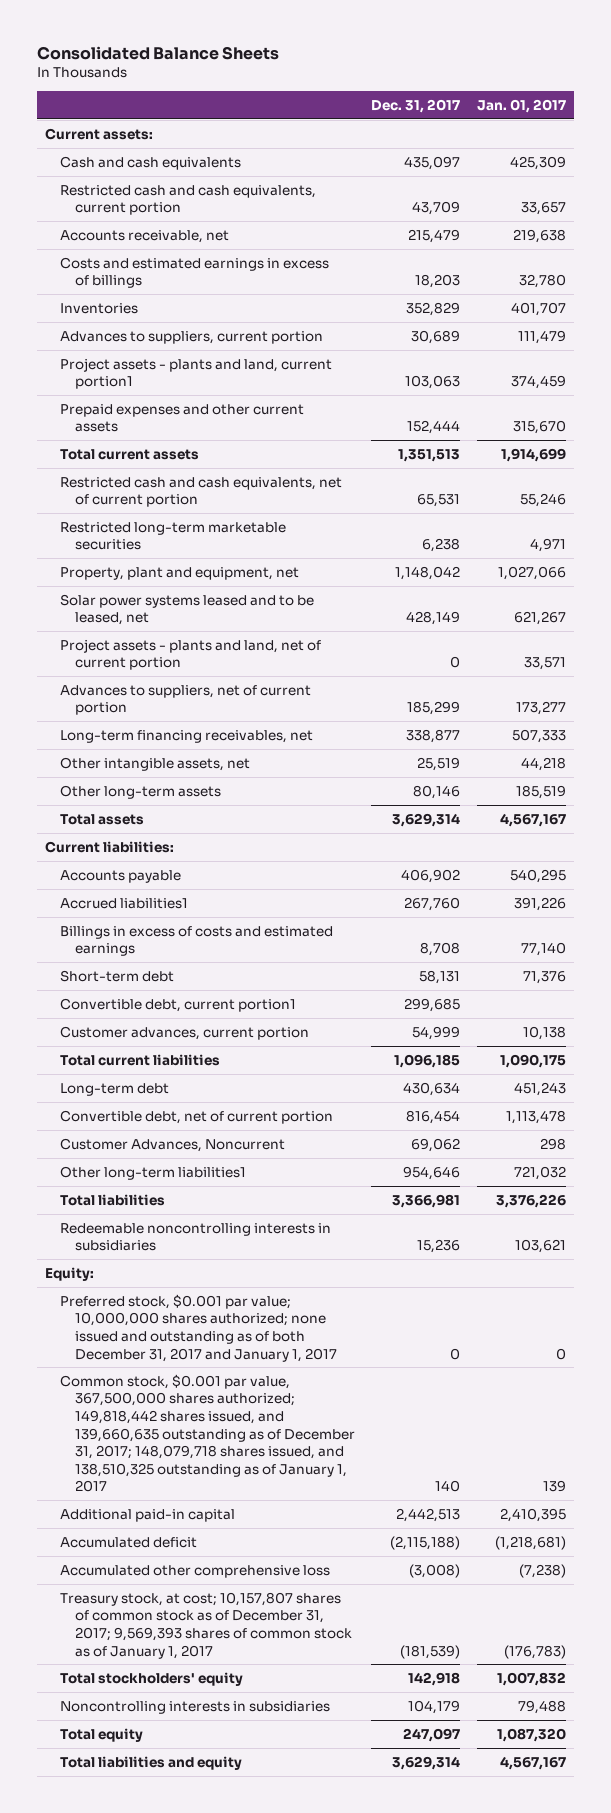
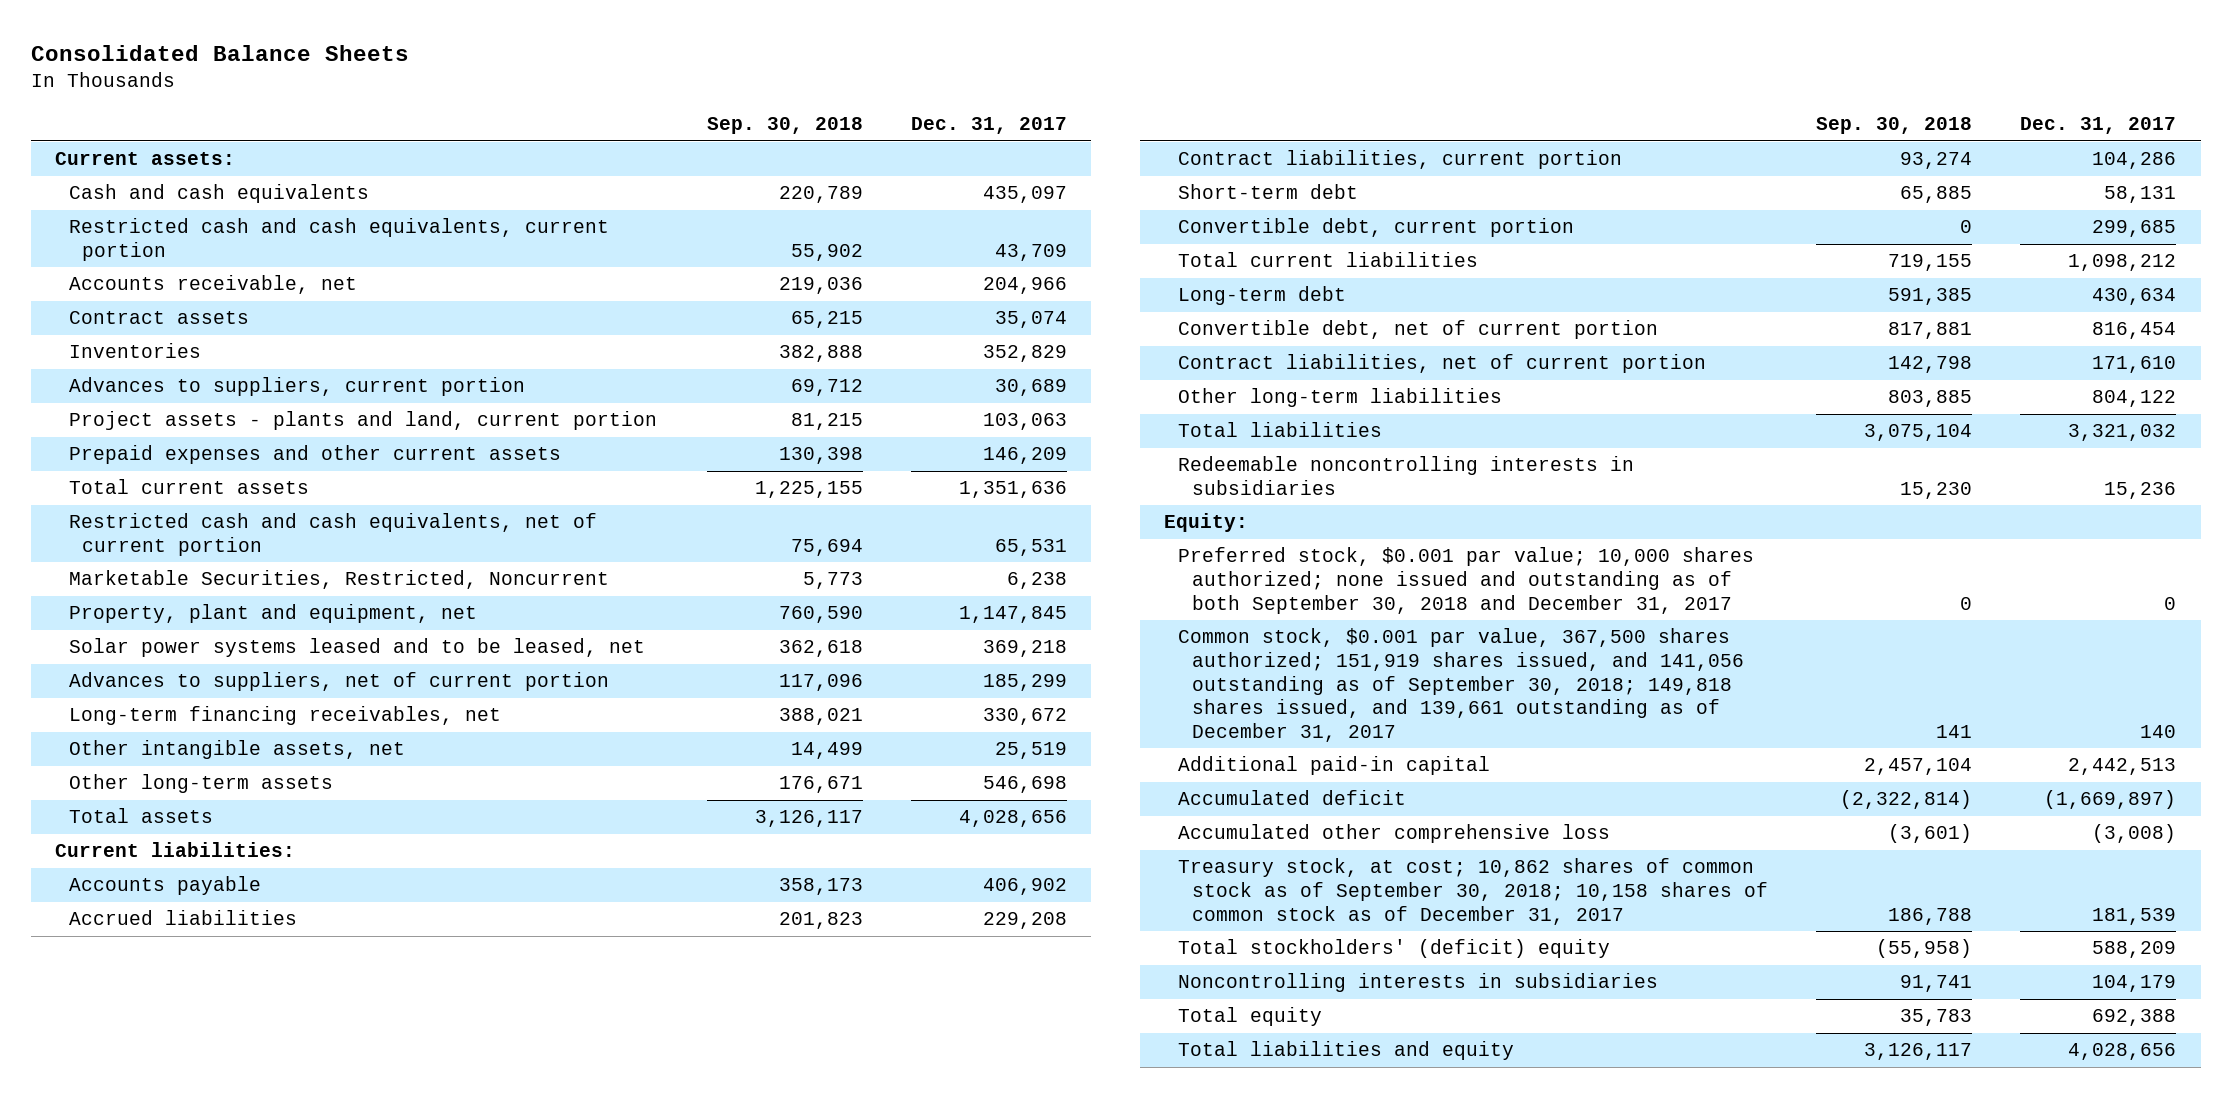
[476,98,566,113] Jan. 01, 2017 -> none
none -> [706,117,863,135] Sep. 30, 2018
[60,256,330,289] Costs and estimated earnings in excess of billings -> none
[408,228,461,243] 215,479 -> [983,277,1068,295] 204,966
none -> [68,311,249,325] Contract assets
[60,357,333,390] Project assets - plants and land, current portion1 -> [68,411,657,431] Project assets - plants and land, current portion
[407,420,461,435] 152,444 -> [983,447,1068,465] 146,209
[398,448,461,462] 1,351,513 -> [959,481,1068,499] 1,351,636
[60,638,322,671] Project assets - plants and land, net of current portion -> none
[60,521,287,551] Restricted long-term marketable securities -> [68,570,609,590] Marketable Securities, Restricted, Noncurrent
[395,565,461,580] 1,148,042 -> [959,606,1068,624] 1,147,845
[406,611,461,626] 428,149 -> [983,640,1068,658] 369,218
[406,728,461,743] 338,877 -> [983,708,1068,726] 330,672
[413,784,461,799] 80,146 -> [983,776,1068,794] 546,698
[392,812,461,827] 3,629,314 -> [959,810,1068,828] 4,028,656
[60,897,189,909] Accrued liabilities1 -> none
[60,925,334,957] Billings in excess of costs and estimated earnings -> none
none -> [68,910,297,926] Accrued liabilities
none -> [1177,150,1622,170] Contract liabilities, current portion
[60,1025,310,1040] Customer advances, current portion -> none
[60,997,297,1012] Convertible debt, current portion1 -> [1177,218,1574,238] Convertible debt, current portion
[394,1053,461,1068] 1,096,185 -> [2068,254,2177,272] 1,098,212
[60,1137,286,1152] Customer Advances, Noncurrent -> none
none -> [1177,354,1706,374] Contract liabilities, net of current portion
[60,1165,247,1180] Other long-term liabilities1 -> [1177,388,1502,408] Other long-term liabilities
[403,1165,461,1180] 954,646 -> [2092,390,2177,408] 804,122
[392,1193,461,1208] 3,366,981 -> [2068,424,2177,442] 3,321,032
[60,1293,338,1362] Preferred stock, $0.001 par value; 10,000,000 shares authorized; none issued and outstanding as of both December 31, 2017 and January 1, 2017 -> [1177,547,1754,614] Preferred stock, $0.001 par value; 10,000 shares authorized; none issued and outstanding as of both September 30, 2018 and December 31, 2017
[60,1373,356,1493] Common stock, $0.001 par value, 367,500,000 shares authorized; 149,818,442 shares issued, and 139,660,635 outstanding as of December 31, 2017; 148,079,718 shares issued, and 138,510,325 outstanding as of January 1, 2017 -> [1177,628,1744,742] Common stock, $0.001 par value, 367,500 shares authorized; 151,919 shares issued, and 141,056 outstanding as of September 30, 2018; 149,818 shares issued, and 139,661 outstanding as of December 31, 2017
[390,1535,461,1550] (2,115,188) -> [2044,790,2177,810] (1,669,897)
[60,1591,353,1659] Treasury stock, at cost; 10,157,807 shares of common stock as of December 31, 2017; 9,569,393 shares of common stock as of January 1, 2017 -> [1177,858,1768,925] Treasury stock, at cost; 10,862 shares of common stock as of September 30, 2018; 10,158 shares of common stock as of December 31, 2017
[400,1644,461,1659] (181,539) -> [2092,907,2177,925] 181,539
[60,1671,244,1686] Total stockholders' equity -> [1177,939,1610,959] Total stockholders' (deficit) equity
[408,1671,461,1686] 142,918 -> [2092,941,2177,959] 588,209
[403,1727,461,1742] 247,097 -> [2092,1009,2177,1027] 692,388
[392,1755,461,1770] 3,629,314 -> [2068,1043,2177,1061] 4,028,656

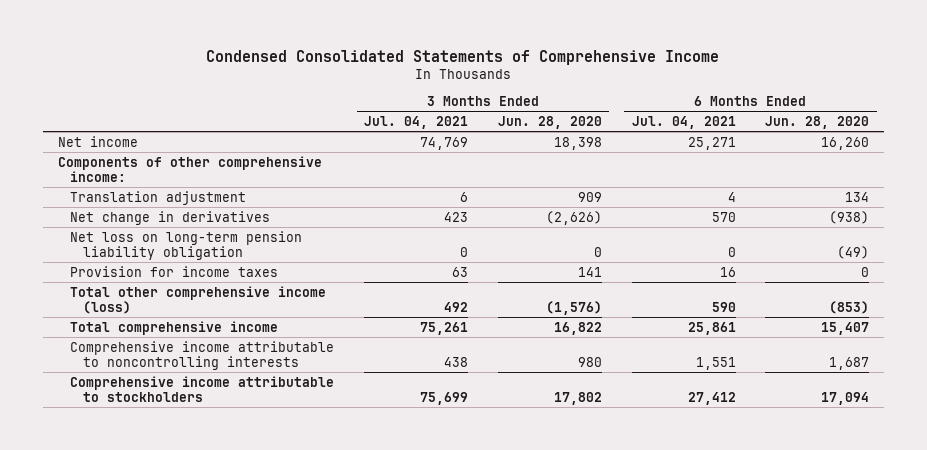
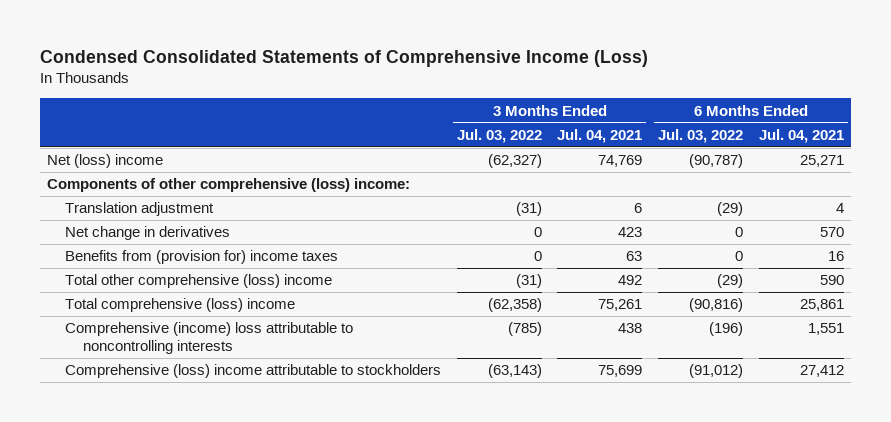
[206,50,720,66] Condensed Consolidated Statements of Comprehensive Income -> [39,49,648,67] Condensed Consolidated Statements of Comprehensive Income (Loss)
[497,115,602,129] Jun. 28, 2020 -> none
[765,115,870,129] Jun. 28, 2020 -> none
none -> [456,128,542,143] Jul. 03, 2022
none -> [658,128,744,143] Jul. 03, 2022
[57,135,138,147] Net income -> [47,154,164,169] Net (loss) income
[57,155,322,182] Components of other comprehensive income: -> [47,178,411,193] Components of other comprehensive (loss) income:
[70,230,303,260] Net loss on long-term pension liability obligation -> none
[70,265,279,277] Provision for income taxes -> [65,250,339,265] Benefits from (provision for) income taxes
[70,285,327,314] Total other comprehensive income (loss) -> [65,274,333,289] Total other comprehensive (loss) income
[70,320,279,335] Total comprehensive income -> [65,298,296,313] Total comprehensive (loss) income
[70,340,335,370] Comprehensive income attributable to noncontrolling interests -> [65,322,354,355] Comprehensive (income) loss attributable to noncontrolling interests
[70,375,335,402] Comprehensive income attributable to stockholders -> [65,364,442,379] Comprehensive (loss) income attributable to stockholders

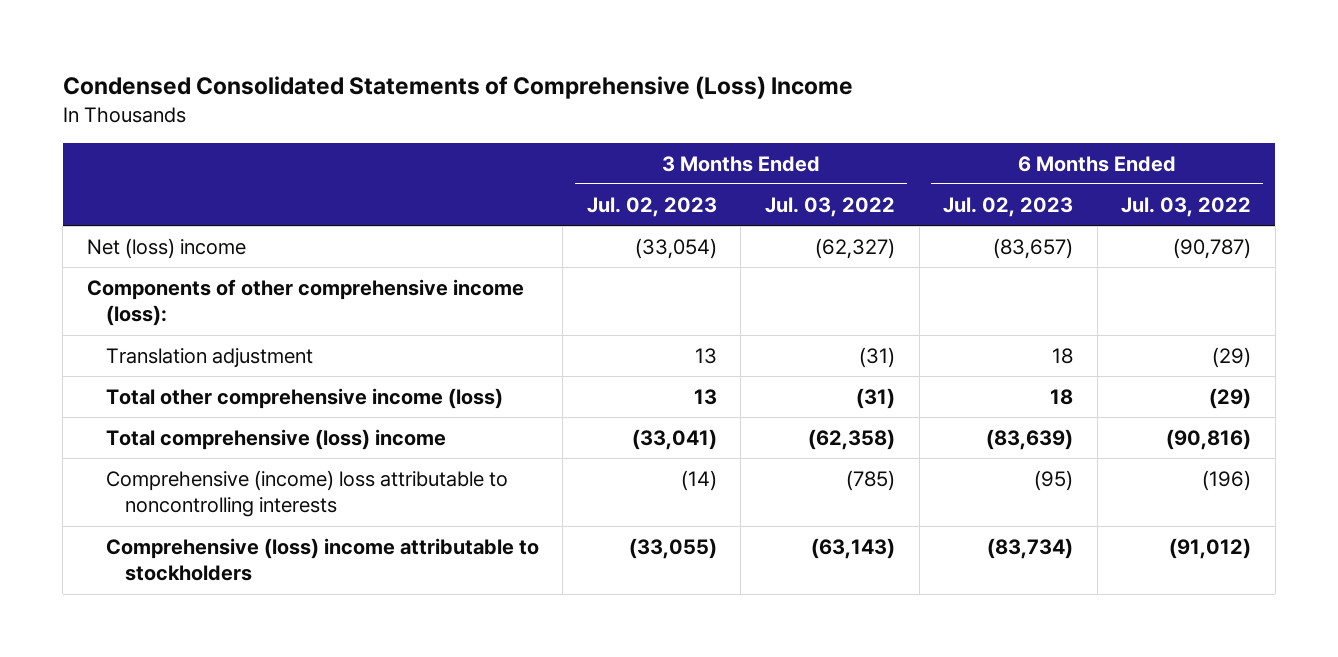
[39,49,648,67] Condensed Consolidated Statements of Comprehensive Income (Loss) -> [62,76,853,100] Condensed Consolidated Statements of Comprehensive (Loss) Income
[557,128,643,143] Jul. 04, 2021 -> none
[758,128,844,143] Jul. 04, 2021 -> none
none -> [586,196,717,217] Jul. 02, 2023
none -> [943,196,1074,217] Jul. 02, 2023
[47,178,411,193] Components of other comprehensive (loss) income: -> [86,278,524,327] Components of other comprehensive income (loss):
[65,226,231,241] Net change in derivatives -> none
[65,250,339,265] Benefits from (provision for) income taxes -> none
[65,274,333,289] Total other comprehensive (loss) income -> [105,387,503,409] Total other comprehensive income (loss)

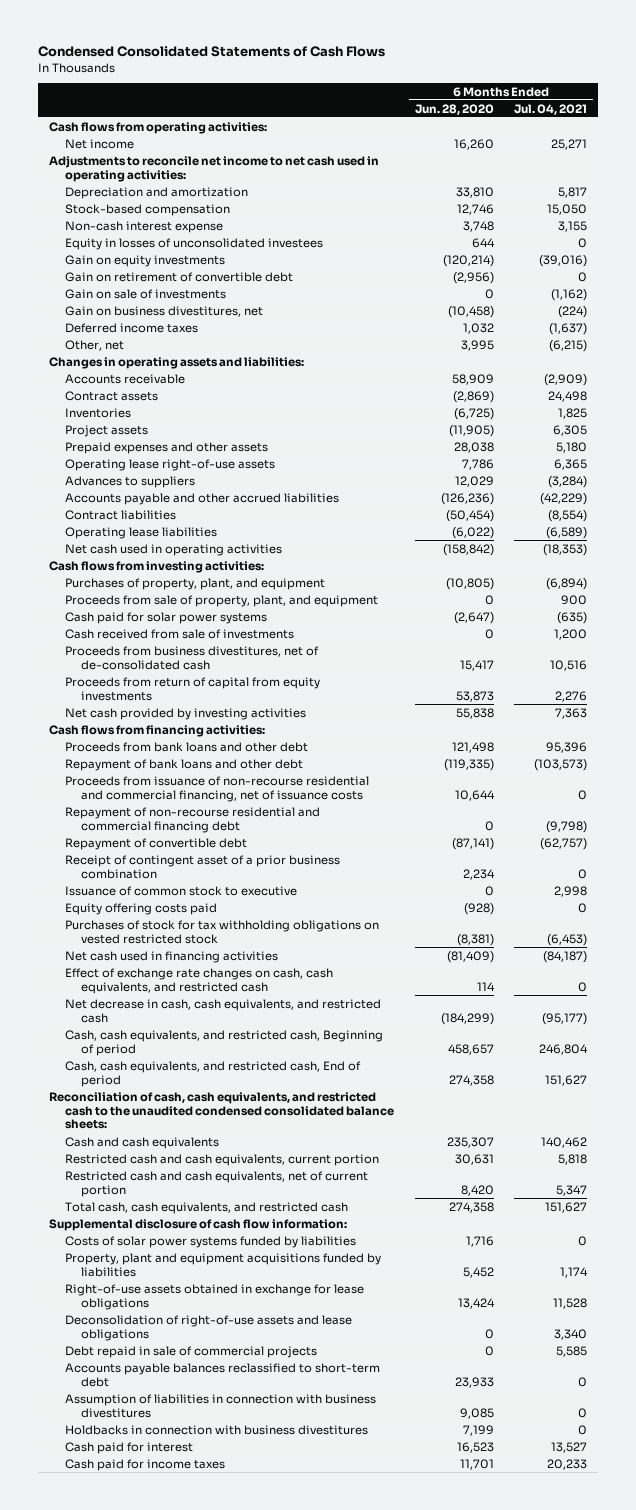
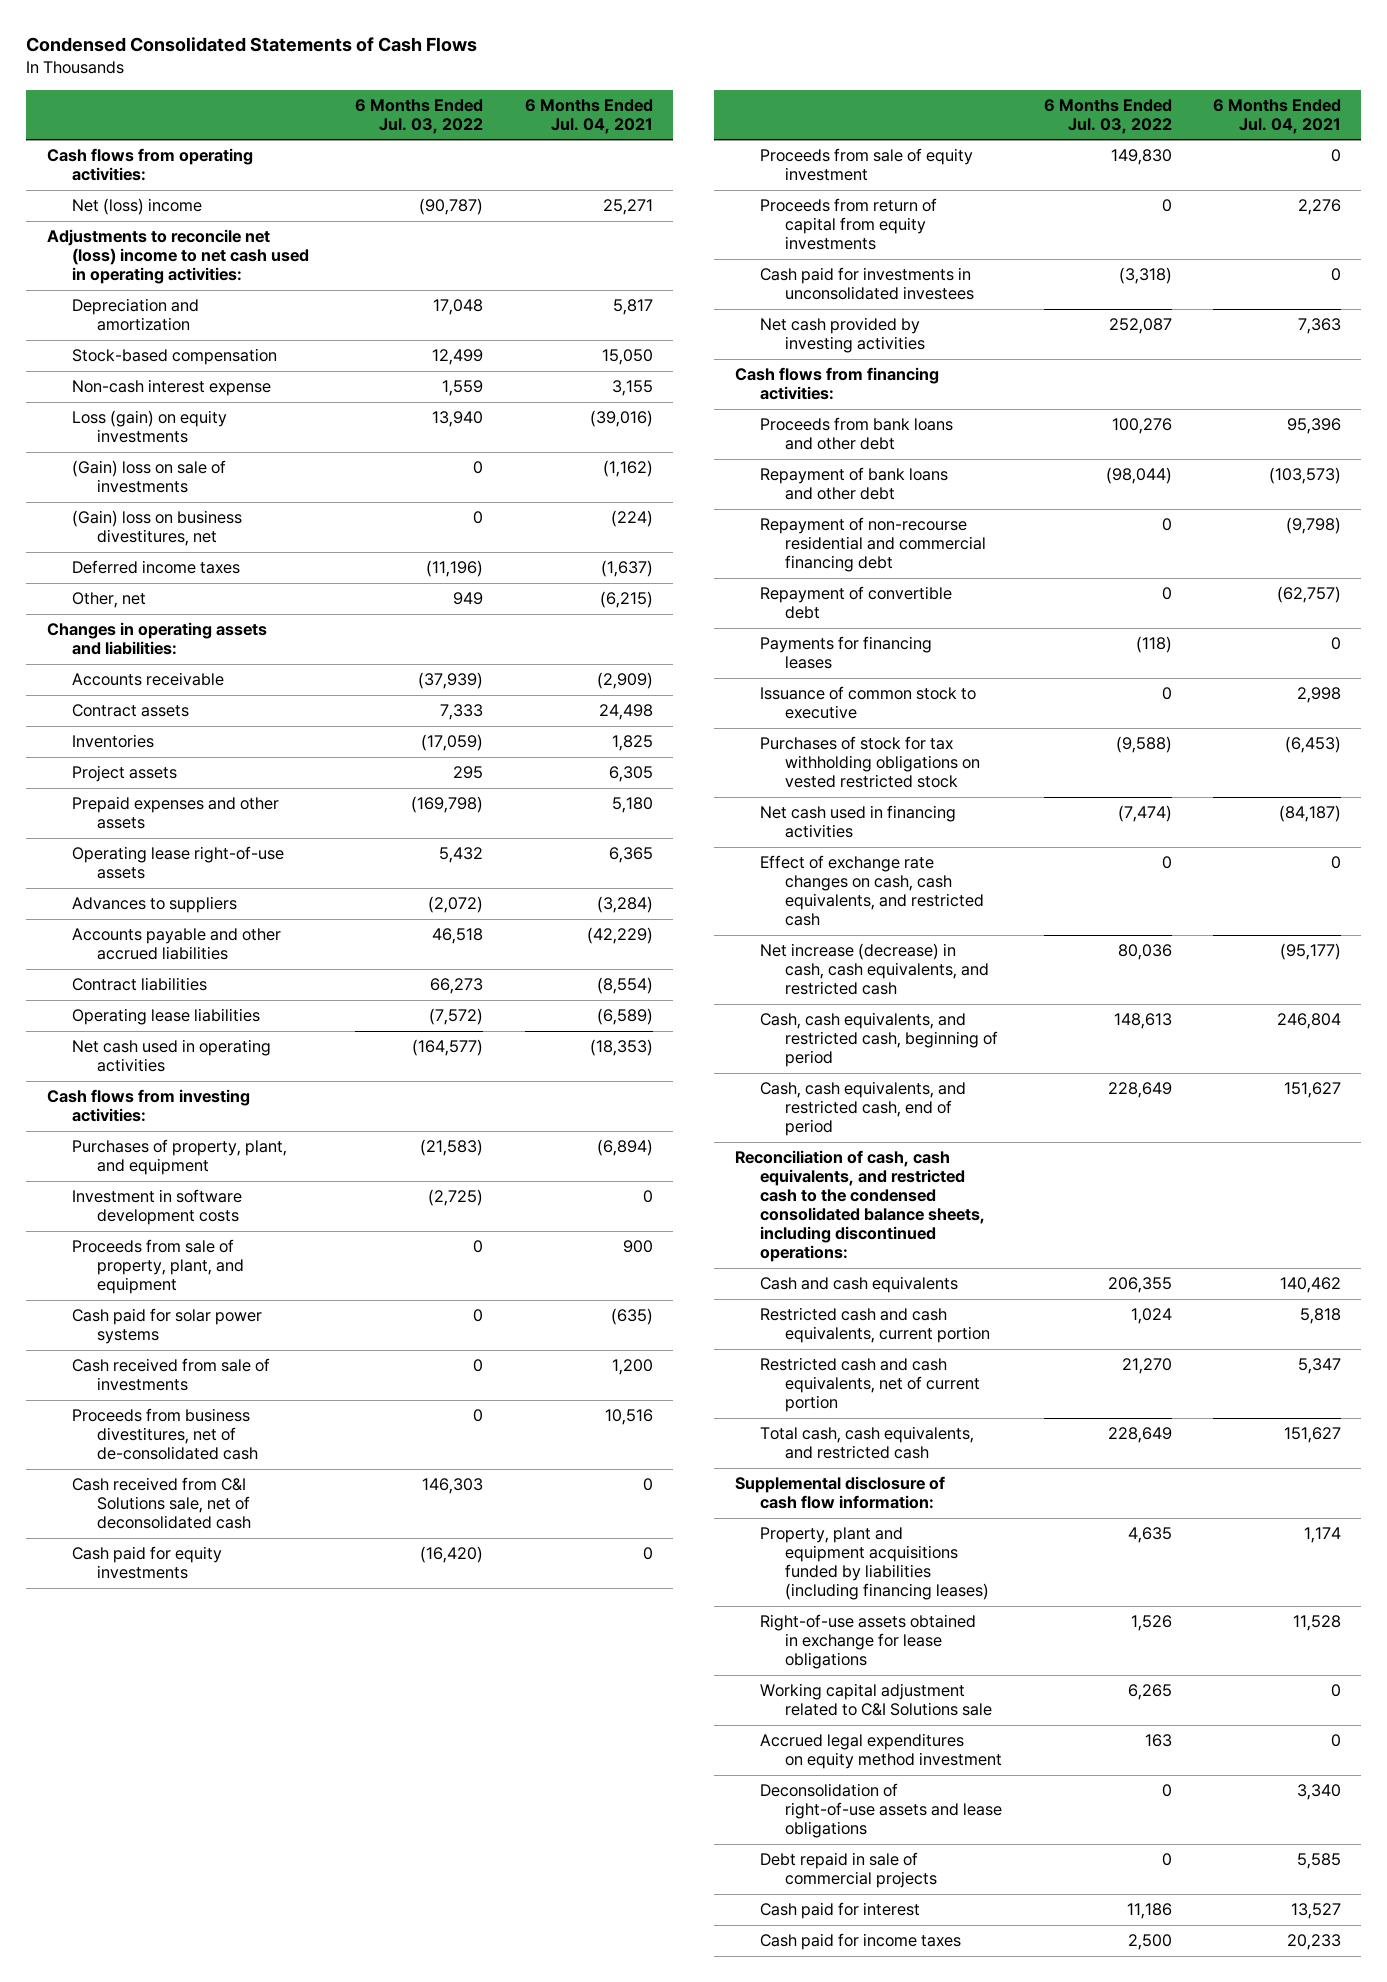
[414,103,494,115] Jun. 28, 2020 -> none
none -> [355,98,484,134] 6 Months Ended Jul. 03, 2022
[64,138,134,149] Net income -> [71,198,202,216] Net (loss) income
[48,155,379,182] Adjustments to reconcile net income to net cash used in operating activities: -> [46,229,309,285] Adjustments to reconcile net (loss) income to net cash used in operating activities:
[64,237,323,250] Equity in losses of unconsolidated investees -> none
[64,271,293,282] Gain on retirement of convertible debt -> none
[64,254,225,267] Gain on equity investments -> [71,410,227,444] Loss (gain) on equity investments
[64,288,226,299] Gain on sale of investments -> [71,460,226,494] (Gain) loss on sale of investments
[64,305,263,317] Gain on business divestitures, net -> [71,510,242,547] (Gain) loss on business divestitures, net
none -> [71,1189,242,1226] Investment in software development costs
none -> [71,1477,252,1530] Cash received from C&I Solutions sale, net of deconsolidated cash
none -> [71,1546,222,1580] Cash paid for equity investments
none -> [759,148,973,182] Proceeds from sale of equity investment
none -> [759,267,975,301] Cash paid for investments in unconsolidated investees
[64,775,369,802] Proceeds from issuance of non-recourse residential and commercial financing, net of issuance costs -> none
[64,854,340,879] Receipt of contingent asset of a prior business combination -> none
none -> [759,636,932,670] Payments for financing leases
[64,902,217,915] Equity offering costs paid -> none
[64,998,381,1023] Net decrease in cash, cash equivalents, and restricted cash -> [759,943,990,996] Net increase (decrease) in cash, cash equivalents, and restricted cash
[64,1029,383,1056] Cash, cash equivalents, and restricted cash, Beginning of period -> [759,1012,999,1068] Cash, cash equivalents, and restricted cash, beginning of period
[64,1060,361,1087] Cash, cash equivalents, and restricted cash, End of period -> [759,1081,966,1137] Cash, cash equivalents, and restricted cash, end of period
[48,1091,394,1130] Reconciliation of cash, cash equivalents, and restricted cash to the unaudited condensed consolidated balance sheets: -> [734,1150,985,1263] Reconciliation of cash, cash equivalents, and restricted cash to the condensed consolidated balance sheets, including discontinued operations:
[64,1235,356,1248] Costs of solar power systems funded by liabilities -> none
[64,1252,381,1277] Property, plant and equipment acquisitions funded by liabilities -> [759,1527,990,1601] Property, plant and equipment acquisitions funded by liabilities (including financing leases)
none -> [759,1683,993,1717] Working capital adjustment related to C&I Solutions sale
none -> [759,1733,1003,1770] Accrued legal expenditures on equity method investment
[64,1362,380,1387] Accounts payable balances reclassified to short-term debt -> none
[64,1393,376,1418] Assumption of liabilities in connection with business divestitures -> none
[64,1424,368,1435] Holdbacks in connection with business divestitures -> none

